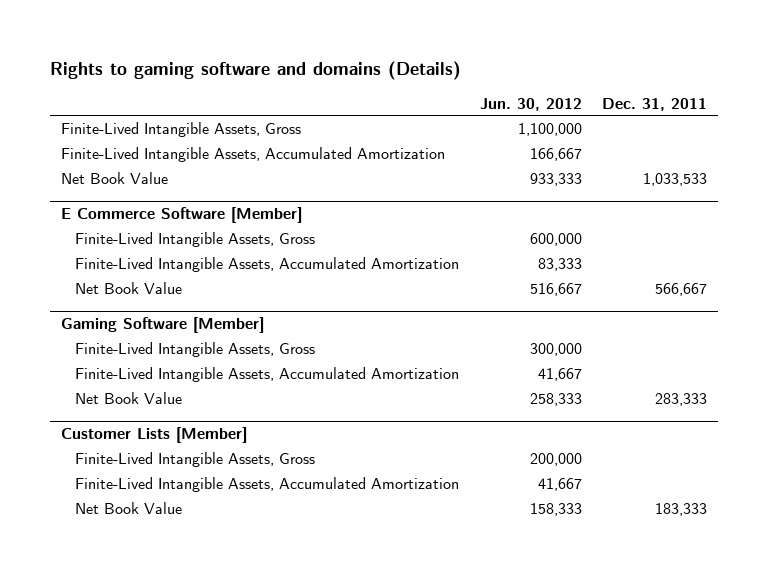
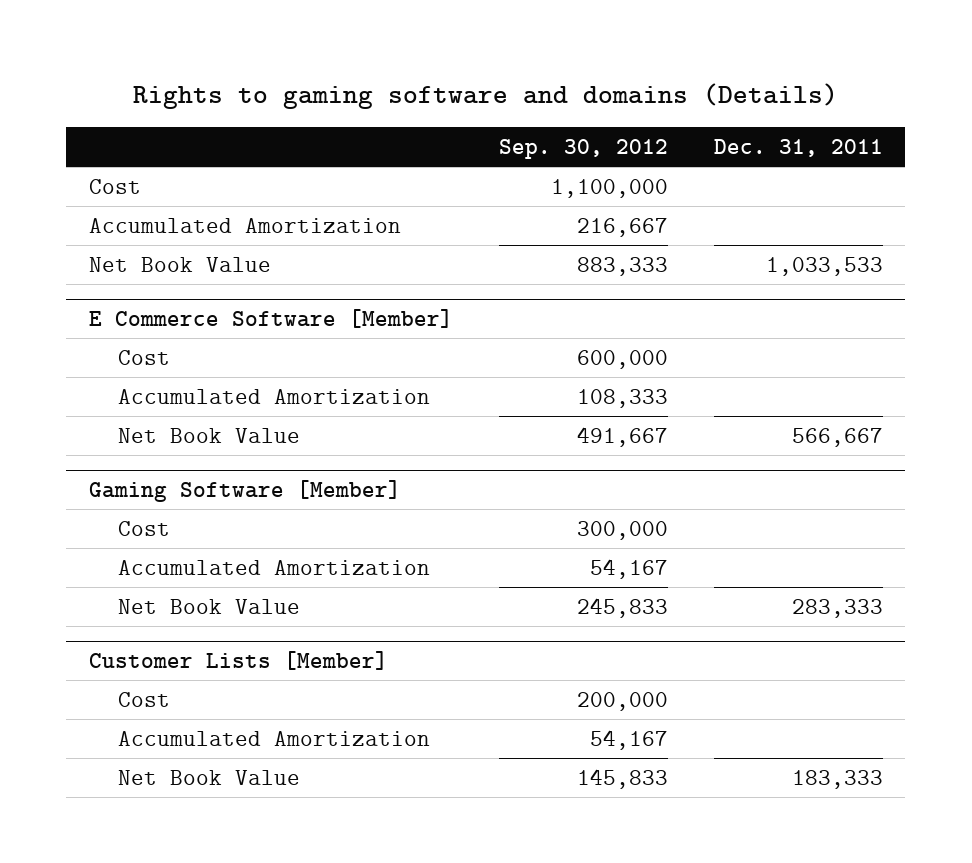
[479,97,582,111] Jun. 30, 2012 -> none
none -> [498,138,668,159] Sep. 30, 2012
[60,121,301,137] Finite-Lived Intangible Assets, Gross -> [89,178,142,194] Cost
[60,146,445,162] Finite-Lived Intangible Assets, Accumulated Amortization -> [89,217,402,233] Accumulated Amortization
[75,231,316,247] Finite-Lived Intangible Assets, Gross -> [117,349,170,365] Cost
[75,256,460,272] Finite-Lived Intangible Assets, Accumulated Amortization -> [117,388,430,404] Accumulated Amortization
[75,341,316,357] Finite-Lived Intangible Assets, Gross -> [117,520,170,536] Cost
[75,366,460,382] Finite-Lived Intangible Assets, Accumulated Amortization -> [117,559,430,575] Accumulated Amortization
[75,451,316,467] Finite-Lived Intangible Assets, Gross -> [117,691,170,707] Cost
[75,476,460,492] Finite-Lived Intangible Assets, Accumulated Amortization -> [117,730,430,746] Accumulated Amortization

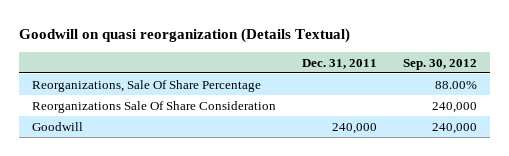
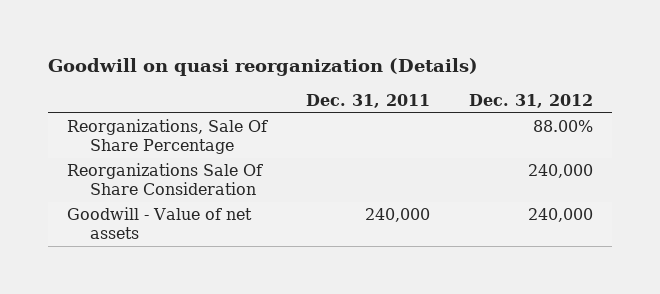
[18,27,350,43] Goodwill on quasi reorganization (Details Textual) -> [48,58,479,77] Goodwill on quasi reorganization (Details)
[402,58,477,70] Sep. 30, 2012 -> none
none -> [468,94,593,109] Dec. 31, 2012
[31,121,83,131] Goodwill -> [67,207,253,240] Goodwill - Value of net assets

